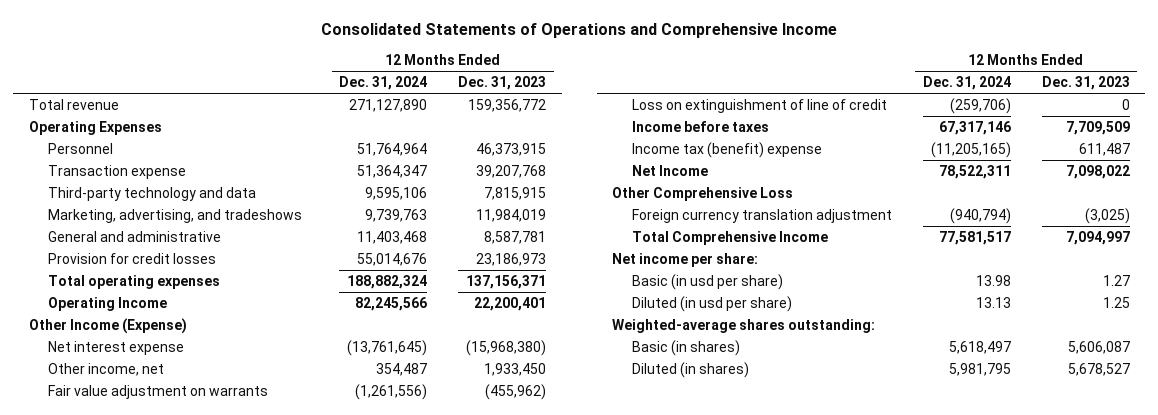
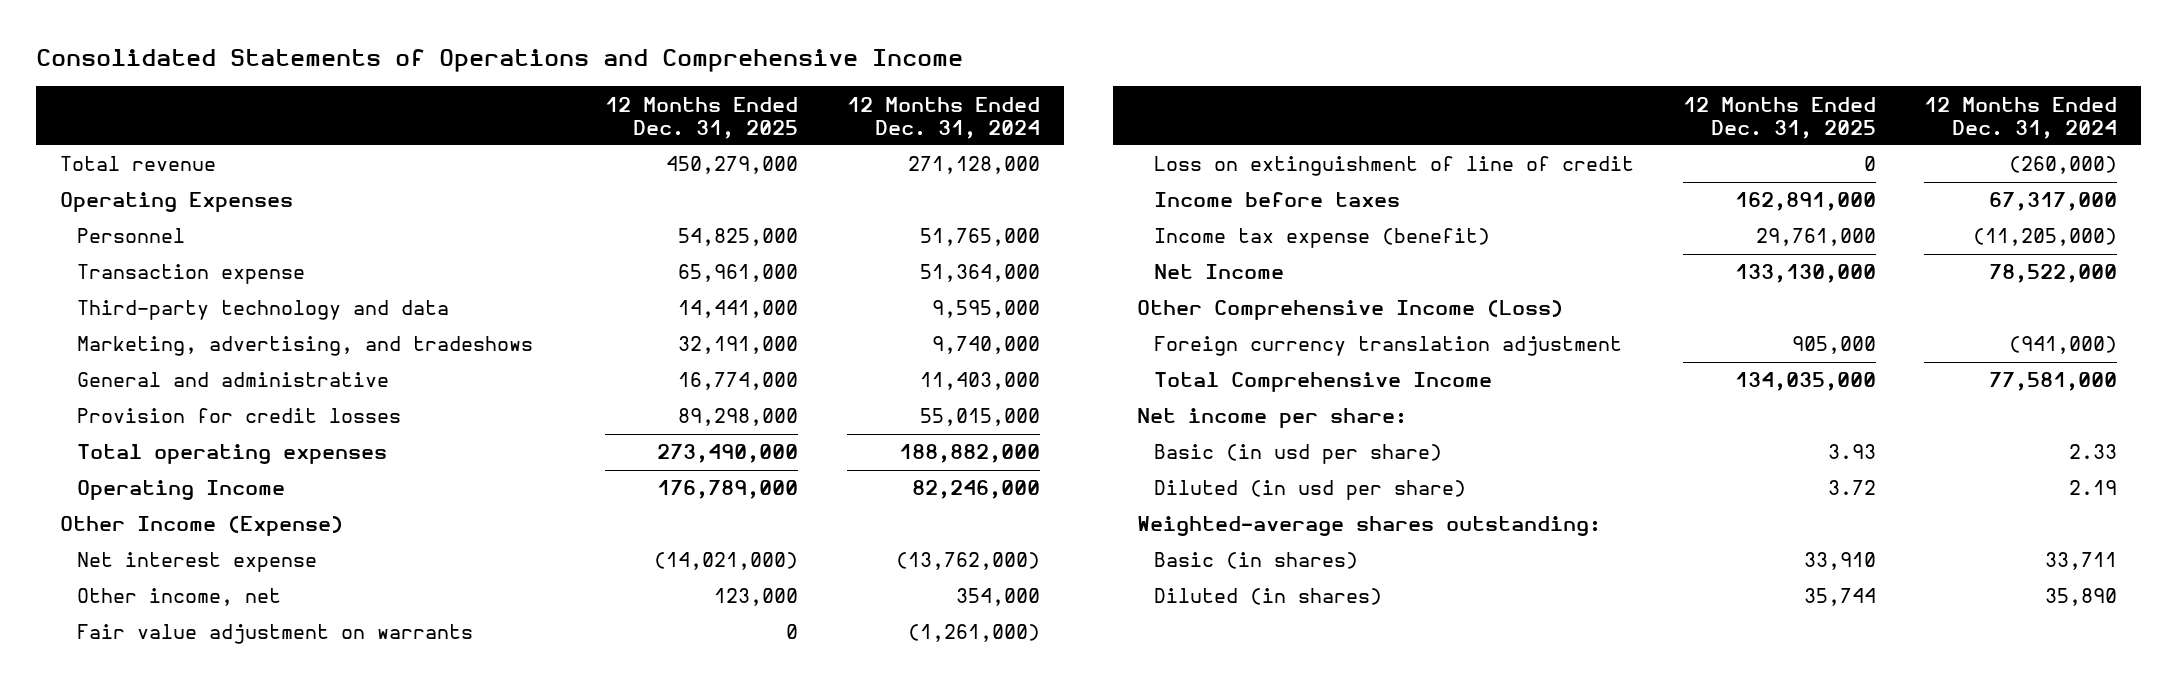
[458,76,547,91] Dec. 31, 2023 -> none
none -> [605,96,799,139] 12 Months Ended Dec. 31, 2025
[349,98,428,112] 271,127,890 -> [907,156,1040,175] 271,128,000
[357,142,428,156] 51,764,964 -> [919,228,1040,247] 51,765,000
[357,164,428,178] 51,364,347 -> [919,264,1040,283] 51,364,000
[365,186,428,200] 9,595,106 -> [931,300,1040,319] 9,595,000
[365,208,428,222] 9,739,763 -> [931,336,1040,355] 9,740,000
[357,230,428,244] 11,403,468 -> [919,372,1040,391] 11,403,000
[357,252,428,266] 55,014,676 -> [919,408,1040,427] 55,015,000
[347,274,428,289] 188,882,324 -> [898,444,1040,464] 188,882,000
[355,296,428,311] 82,245,566 -> [911,480,1040,500] 82,246,000
[347,339,428,356] (13,761,645) -> [895,552,1040,571] (13,762,000)
[376,362,428,376] 354,487 -> [955,588,1040,607] 354,000
[355,383,428,400] (1,261,556) -> [907,624,1040,643] (1,261,000)
[949,97,1011,114] (259,706) -> [2009,156,2118,175] (260,000)
[938,120,1011,135] 67,317,146 -> [1989,192,2118,212] 67,317,000
[631,141,822,158] Income tax (benefit) expense -> [1154,228,1491,249] Income tax expense (benefit)
[930,141,1011,158] (11,205,165) -> [1973,228,2118,247] (11,205,000)
[938,164,1011,179] 78,522,311 -> [1989,264,2118,284] 78,522,000
[612,186,794,201] Other Comprehensive Loss -> [1137,300,1564,321] Other Comprehensive Income (Loss)
[949,207,1011,224] (940,794) -> [2009,336,2118,355] (941,000)
[938,230,1011,245] 77,581,517 -> [1989,372,2118,392] 77,581,000
[975,274,1011,286] 13.98 -> [2069,444,2118,460] 2.33
[975,296,1011,308] 13.13 -> [2069,480,2118,496] 2.19
[948,340,1011,354] 5,618,497 -> [2045,552,2118,571] 33,711
[948,362,1011,376] 5,981,795 -> [2045,588,2118,607] 35,890

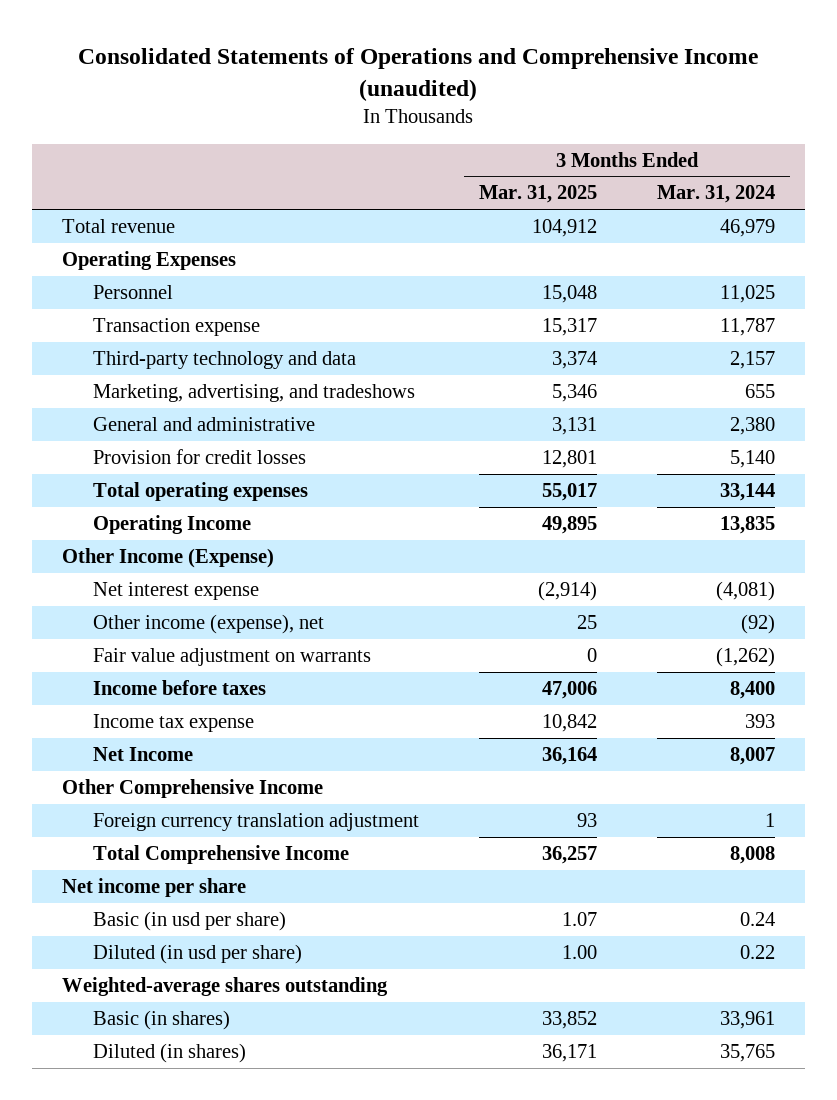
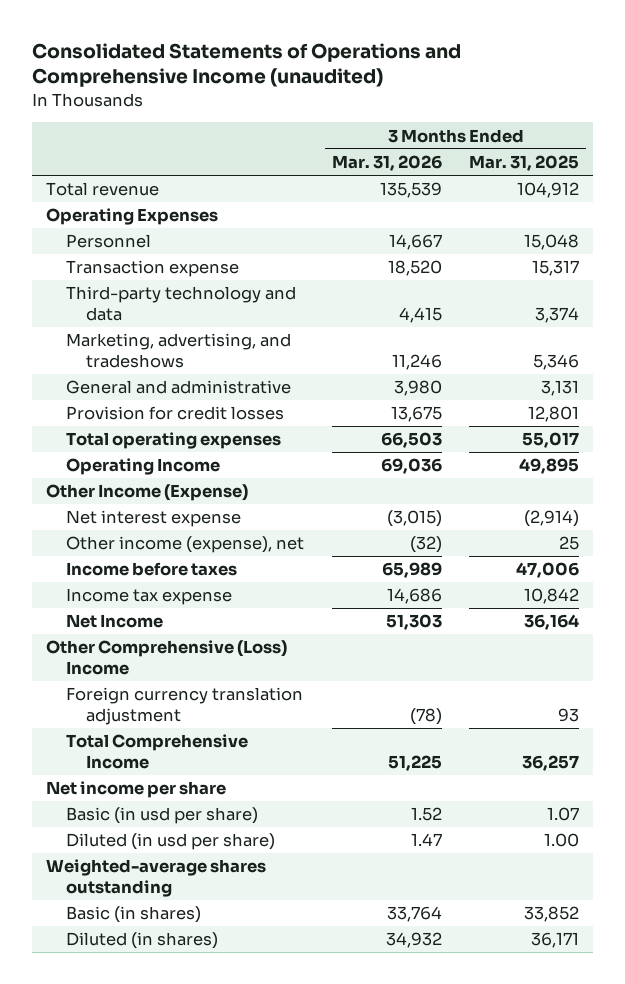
[656,185,775,204] Mar. 31, 2024 -> none
none -> [331,155,442,172] Mar. 31, 2026
[93,648,372,667] Fair value adjustment on warrants -> none
[62,779,324,799] Other Comprehensive Income -> [45,640,287,676] Other Comprehensive (Loss) Income

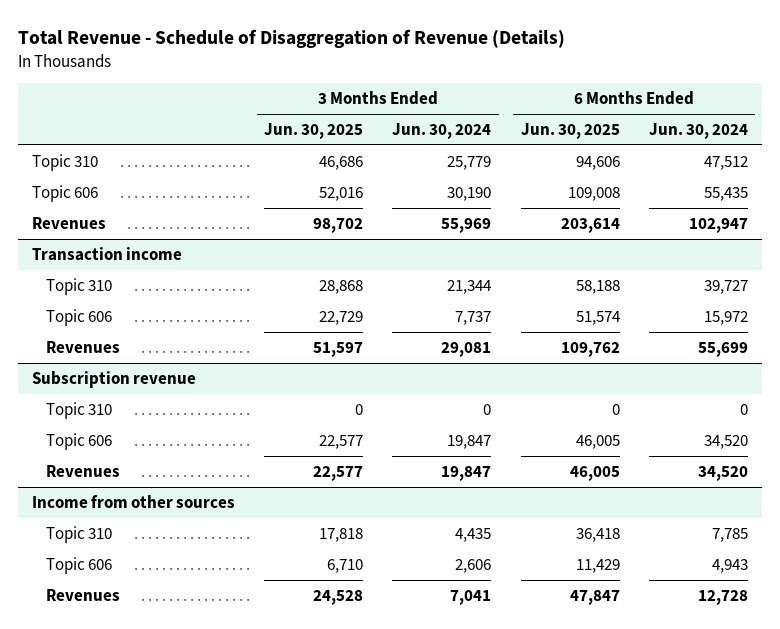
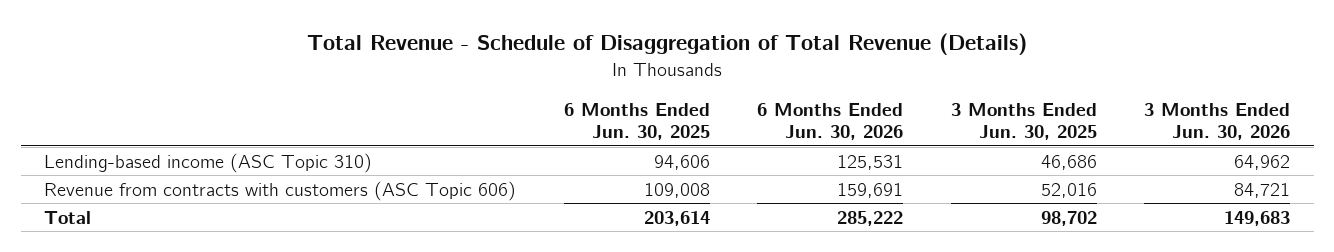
[17,28,565,48] Total Revenue - Schedule of Disaggregation of Revenue (Details) -> [307,33,1028,56] Total Revenue - Schedule of Disaggregation of Total Revenue (Details)
[392,123,492,140] Jun. 30, 2024 -> none
[648,123,748,140] Jun. 30, 2024 -> none
none -> [757,102,904,141] 6 Months Ended Jun. 30, 2026
none -> [1144,102,1291,141] 3 Months Ended Jun. 30, 2026
[32,246,183,261] Transaction income -> none
[45,277,112,295] Topic 310 -> none
[45,308,112,326] Topic 606 -> none
[45,340,120,353] Revenues -> none
[32,370,197,388] Subscription revenue -> none
[45,401,112,419] Topic 310 -> none
[45,432,112,450] Topic 606 -> none
[45,464,120,477] Revenues -> none
[32,494,236,508] Income from other sources -> none
[45,525,112,543] Topic 310 -> none
[45,556,112,574] Topic 606 -> none
[45,588,120,601] Revenues -> none
[32,153,99,171] Topic 310 -> [44,152,373,173] Lending-based income (ASC Topic 310)
[32,184,99,202] Topic 606 -> [44,180,517,201] Revenue from contracts with customers (ASC Topic 606)
[32,216,107,229] Revenues -> [44,210,92,224] Total

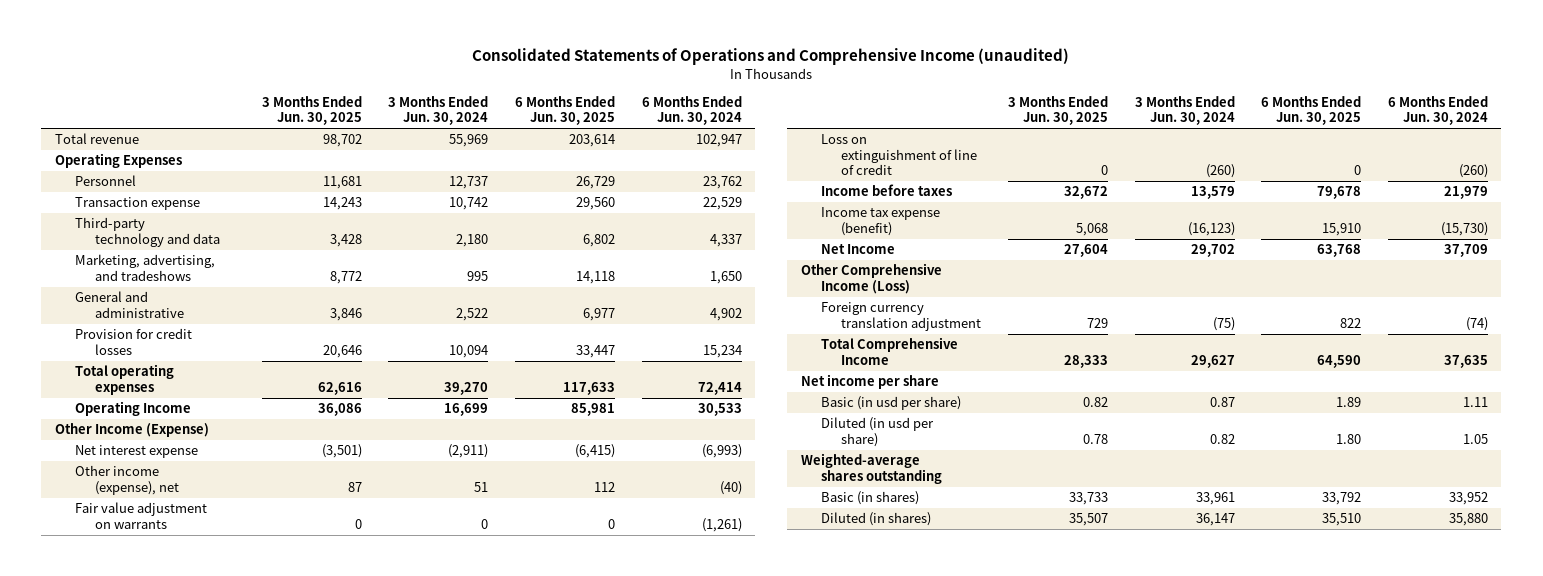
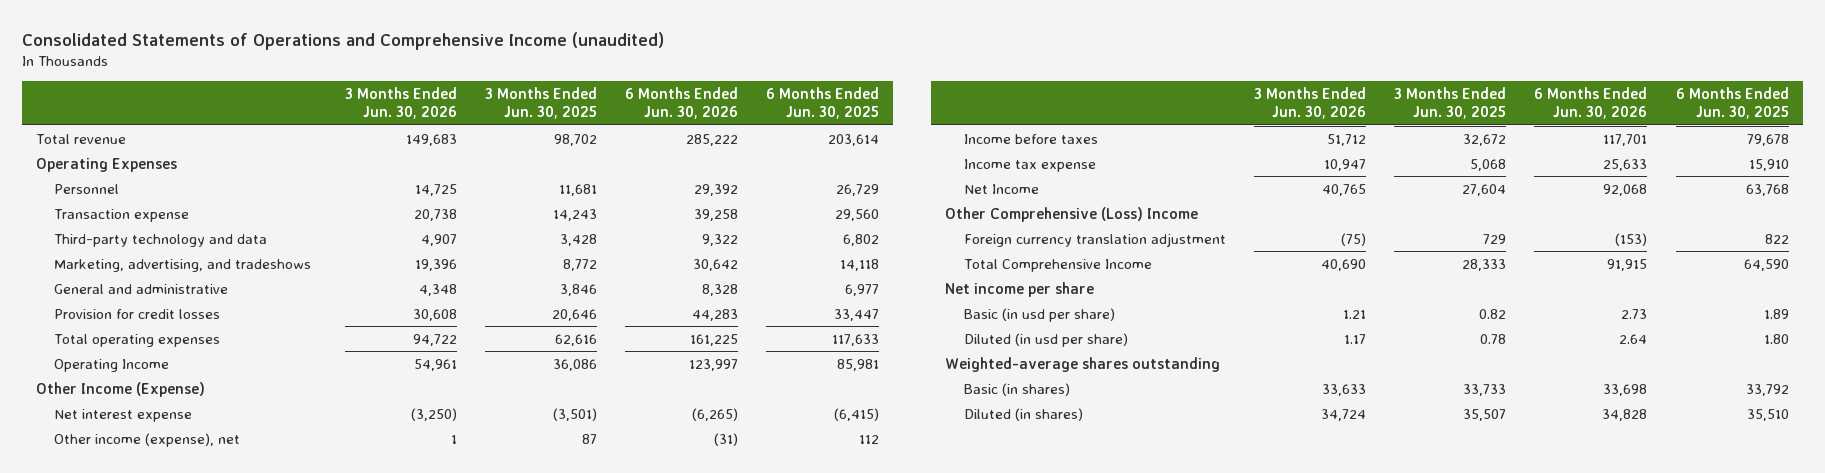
[388,96,489,126] 3 Months Ended Jun. 30, 2024 -> none
[641,96,742,126] 6 Months Ended Jun. 30, 2024 -> none
none -> [344,86,457,120] 3 Months Ended Jun. 30, 2026
none -> [625,86,739,120] 6 Months Ended Jun. 30, 2026
[74,502,207,529] Fair value adjustment on warrants -> none
[821,134,978,175] Loss on extinguishment of line of credit -> none
[821,207,941,236] Income tax expense (benefit) -> [963,158,1096,172] Income tax expense
[800,263,942,294] Other Comprehensive Income (Loss) -> [945,206,1199,222] Other Comprehensive (Loss) Income

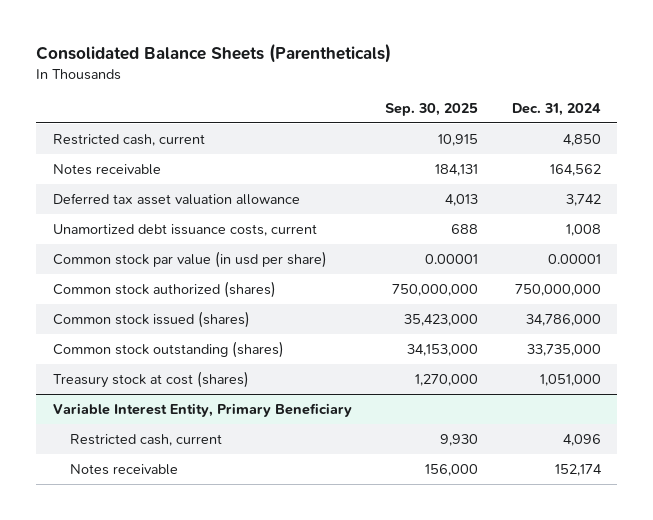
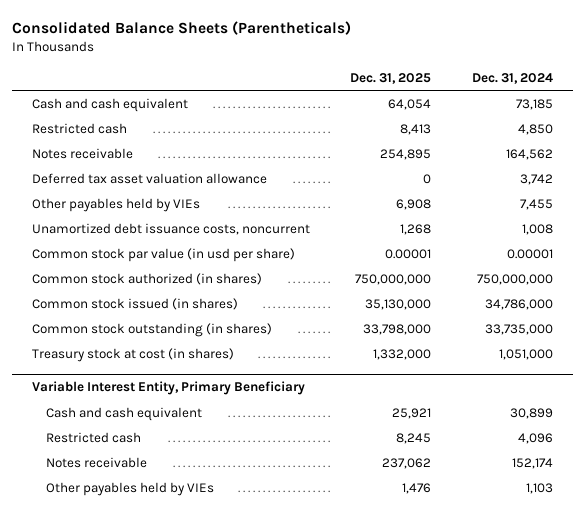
[385,103,479,117] Sep. 30, 2025 -> none
none -> [350,72,432,84] Dec. 31, 2025
none -> [31,97,188,112] Cash and cash equivalent
[52,133,205,146] Restricted cash, current -> [31,122,127,134] Restricted cash
none -> [31,197,200,212] Other payables held by VIEs
[52,223,317,236] Unamortized debt issuance costs, current -> [31,222,310,235] Unamortized debt issuance costs, noncurrent
[52,280,276,298] Common stock authorized (shares) -> [31,272,262,285] Common stock authorized (in shares)
[52,310,250,328] Common stock issued (shares) -> [31,297,238,310] Common stock issued (in shares)
[52,340,284,358] Common stock outstanding (shares) -> [31,322,272,337] Common stock outstanding (in shares)
[52,370,249,388] Treasury stock at cost (shares) -> [31,347,234,362] Treasury stock at cost (in shares)
none -> [45,406,202,421] Cash and cash equivalent
[69,433,222,446] Restricted cash, current -> [45,431,141,443] Restricted cash
none -> [45,481,214,496] Other payables held by VIEs

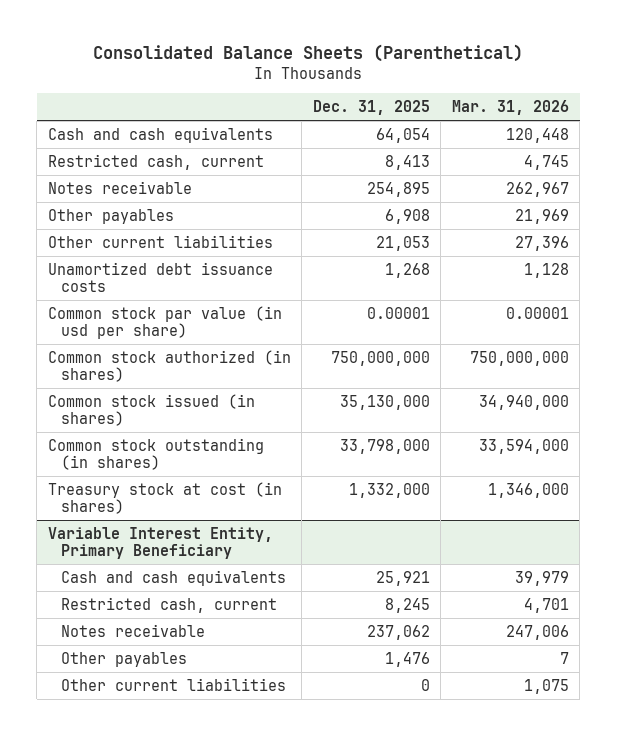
[11,20,351,35] Consolidated Balance Sheets (Parentheticals) -> [93,44,524,63] Consolidated Balance Sheets (Parenthetical)
[472,72,554,84] Dec. 31, 2024 -> none
none -> [451,99,569,115] Mar. 31, 2026
[31,97,188,112] Cash and cash equivalent -> [47,126,273,143] Cash and cash equivalents
[31,122,127,134] Restricted cash -> [47,153,264,170] Restricted cash, current
[31,172,267,184] Deferred tax asset valuation allowance -> none
[31,197,200,212] Other payables held by VIEs -> [47,208,174,224] Other payables
none -> [47,234,273,248] Other current liabilities
[31,222,310,235] Unamortized debt issuance costs, noncurrent -> [47,261,273,292] Unamortized debt issuance costs
[45,406,202,421] Cash and cash equivalent -> [60,569,286,586] Cash and cash equivalents
[45,431,141,443] Restricted cash -> [60,596,277,613] Restricted cash, current
[45,481,214,496] Other payables held by VIEs -> [60,651,187,667] Other payables
none -> [60,677,286,691] Other current liabilities

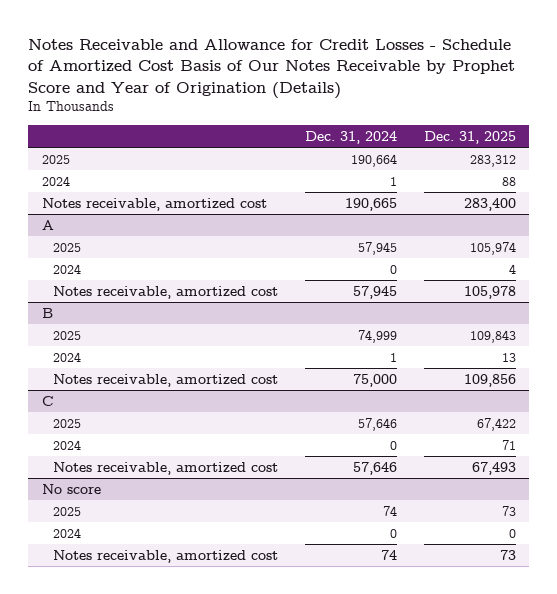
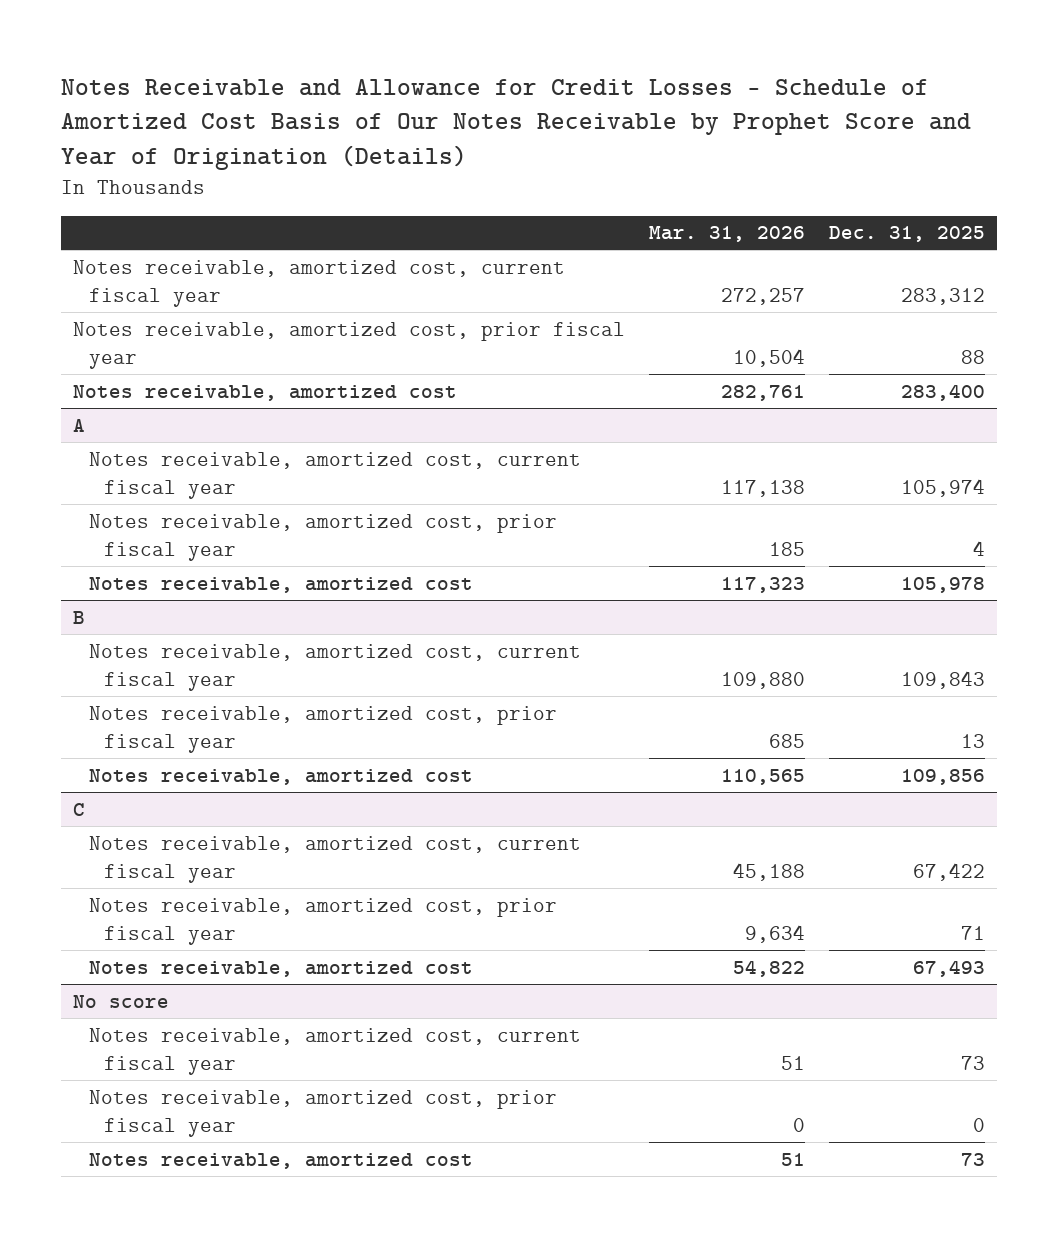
[304,131,397,145] Dec. 31, 2024 -> none
none -> [648,226,805,243] Mar. 31, 2026
[41,154,70,164] 2025 -> [72,259,565,307] Notes receivable, amortized cost, current fiscal year
[41,175,70,186] 2024 -> [72,321,625,369] Notes receivable, amortized cost, prior fiscal year
[53,242,82,252] 2025 -> [88,451,581,499] Notes receivable, amortized cost, current fiscal year
[53,263,82,274] 2024 -> [88,513,557,561] Notes receivable, amortized cost, prior fiscal year
[53,330,82,340] 2025 -> [88,643,581,691] Notes receivable, amortized cost, current fiscal year
[53,351,82,362] 2024 -> [88,705,557,753] Notes receivable, amortized cost, prior fiscal year
[53,418,82,428] 2025 -> [88,835,581,883] Notes receivable, amortized cost, current fiscal year
[53,439,82,450] 2024 -> [88,897,557,945] Notes receivable, amortized cost, prior fiscal year
[53,506,82,516] 2025 -> [88,1027,581,1075] Notes receivable, amortized cost, current fiscal year
[53,527,82,538] 2024 -> [88,1089,557,1137] Notes receivable, amortized cost, prior fiscal year

